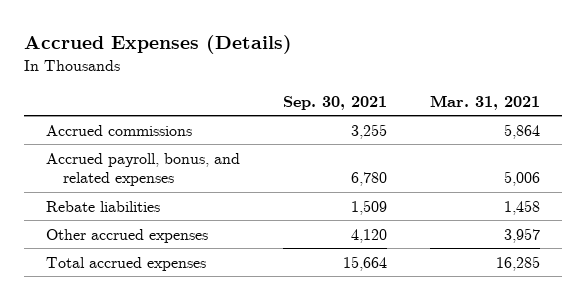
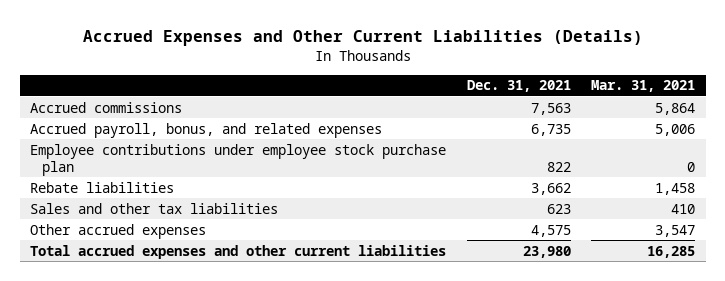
[24,35,293,55] Accrued Expenses (Details) -> [82,29,643,46] Accrued Expenses and Other Current Liabilities (Details)
[283,95,388,110] Sep. 30, 2021 -> none
none -> [466,80,571,93] Dec. 31, 2021
none -> [29,143,446,177] Employee contributions under employee stock purchase plan
none -> [29,202,278,214] Sales and other tax liabilities
[504,227,541,243] 3,957 -> [655,224,696,237] 3,547
[45,256,206,271] Total accrued expenses -> [29,244,446,259] Total accrued expenses and other current liabilities

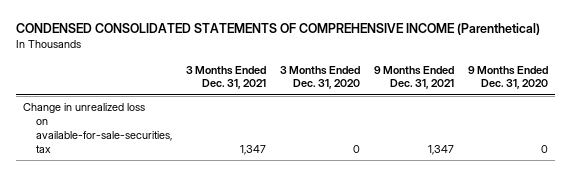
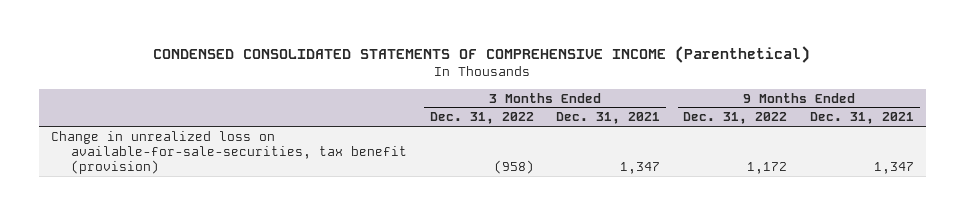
[279,65,360,90] 3 Months Ended Dec. 31, 2020 -> none
[467,65,548,90] 9 Months Ended Dec. 31, 2020 -> none
none -> [429,112,534,125] Dec. 31, 2022
none -> [683,112,788,125] Dec. 31, 2022
[22,103,172,153] Change in unrealized loss on available-for-sale-securities, tax -> [50,130,407,174] Change in unrealized loss on available-for-sale-securities, tax benefit (provision)

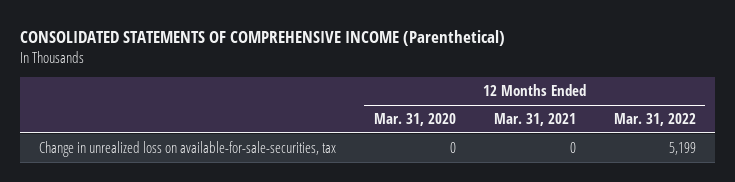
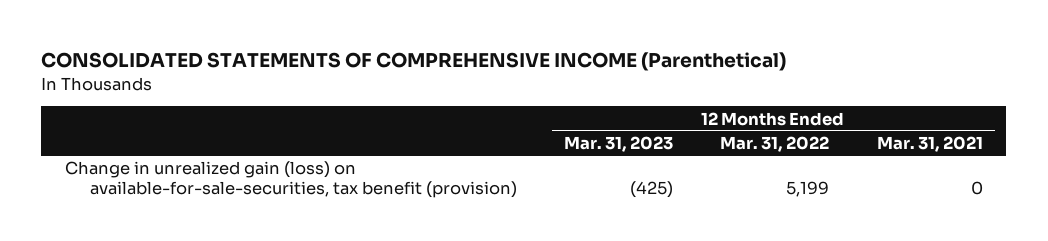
[373,113,456,127] Mar. 31, 2020 -> none
none -> [563,136,673,153] Mar. 31, 2023
[38,141,336,158] Change in unrealized loss on available-for-sale-securities, tax -> [64,161,517,198] Change in unrealized gain (loss) on available-for-sale-securities, tax benefit (provision)

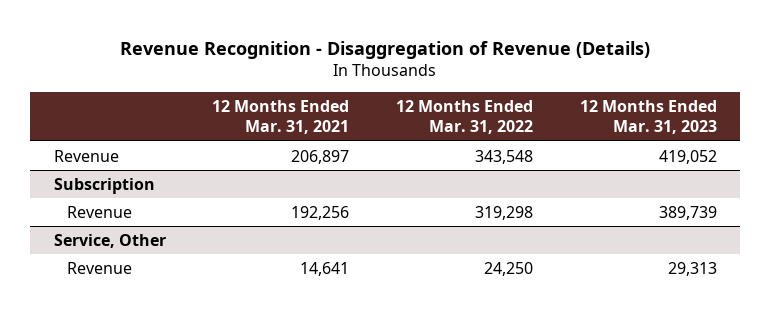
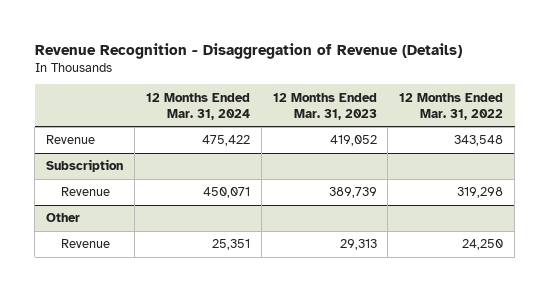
[212,99,350,135] 12 Months Ended Mar. 31, 2021 -> none
none -> [145,92,250,120] 12 Months Ended Mar. 31, 2024
[53,233,166,248] Service, Other -> [46,213,81,223] Other

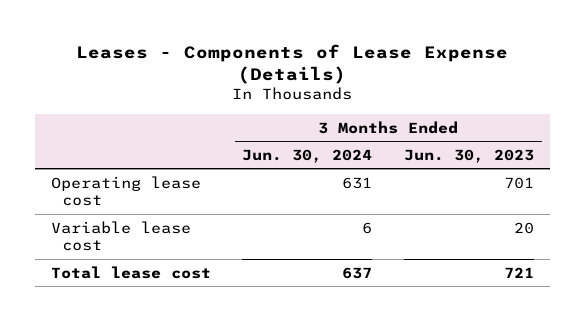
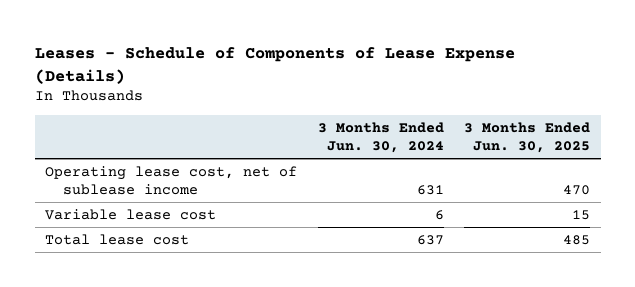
[76,43,509,84] Leases - Components of Lease Expense (Details) -> [34,46,515,84] Leases - Schedule of Components of Lease Expense (Details)
[403,148,534,163] Jun. 30, 2023 -> none
none -> [464,121,591,154] 3 Months Ended Jun. 30, 2025
[50,175,201,207] Operating lease cost -> [45,165,298,196] Operating lease cost, net of sublease income

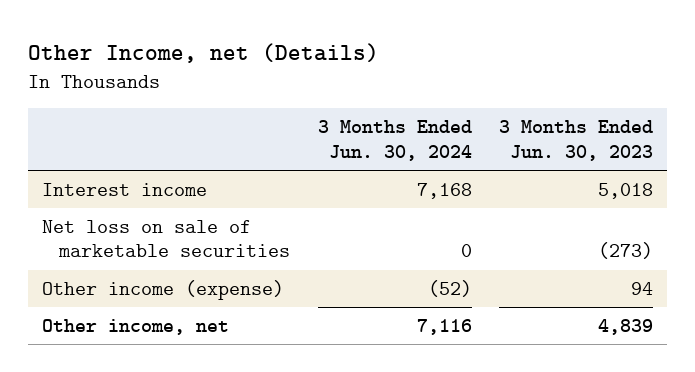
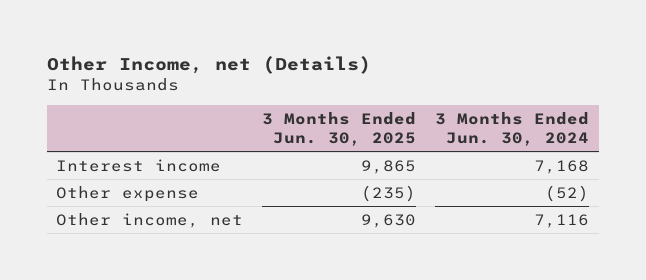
[499,120,654,161] 3 Months Ended Jun. 30, 2023 -> none
none -> [262,111,417,146] 3 Months Ended Jun. 30, 2025
[41,219,290,258] Net loss on sale of marketable securities -> none
[41,279,284,300] Other income (expense) -> [56,185,200,202] Other expense

